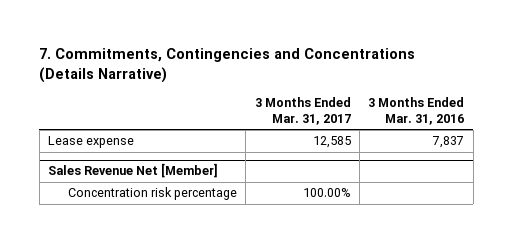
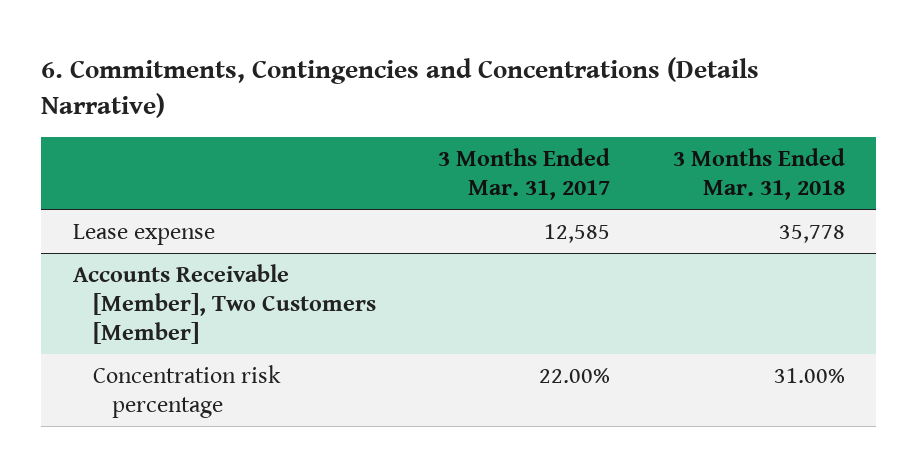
[39,48,416,83] 7. Commitments, Contingencies and Concentrations (Details Narrative) -> [41,56,760,118] 6. Commitments, Contingencies and Concentrations (Details Narrative)
[368,96,465,125] 3 Months Ended Mar. 31, 2016 -> none
none -> [672,147,845,200] 3 Months Ended Mar. 31, 2018
[48,163,219,179] Sales Revenue Net [Member] -> none
none -> [72,263,376,344] Accounts Receivable [Member], Two Customers [Member]
[302,188,351,198] 100.00% -> [539,367,611,383] 22.00%

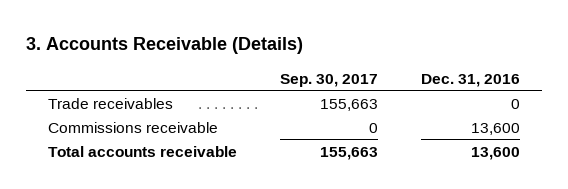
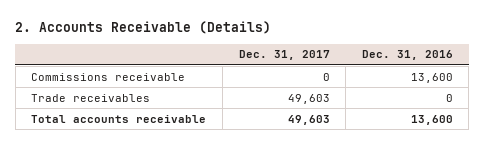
[26,37,304,55] 3. Accounts Receivable (Details) -> [15,21,272,35] 2. Accounts Receivable (Details)
[279,73,378,87] Sep. 30, 2017 -> none
none -> [238,50,330,61] Dec. 31, 2017
[47,97,173,109] Trade receivables -> [31,93,151,102] Trade receivables

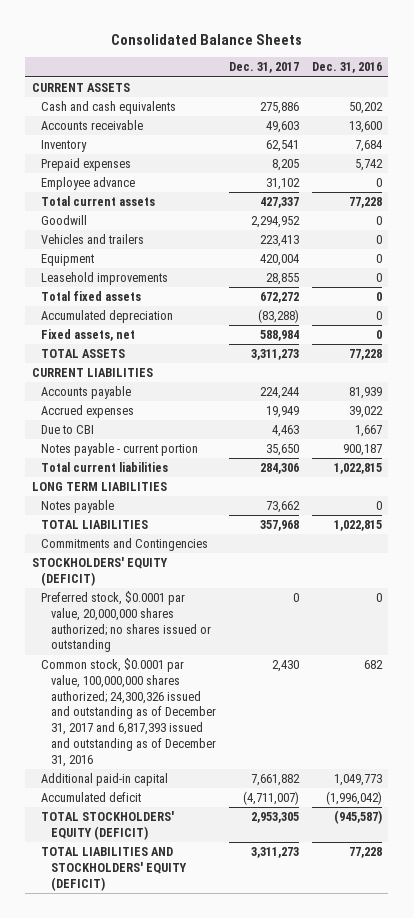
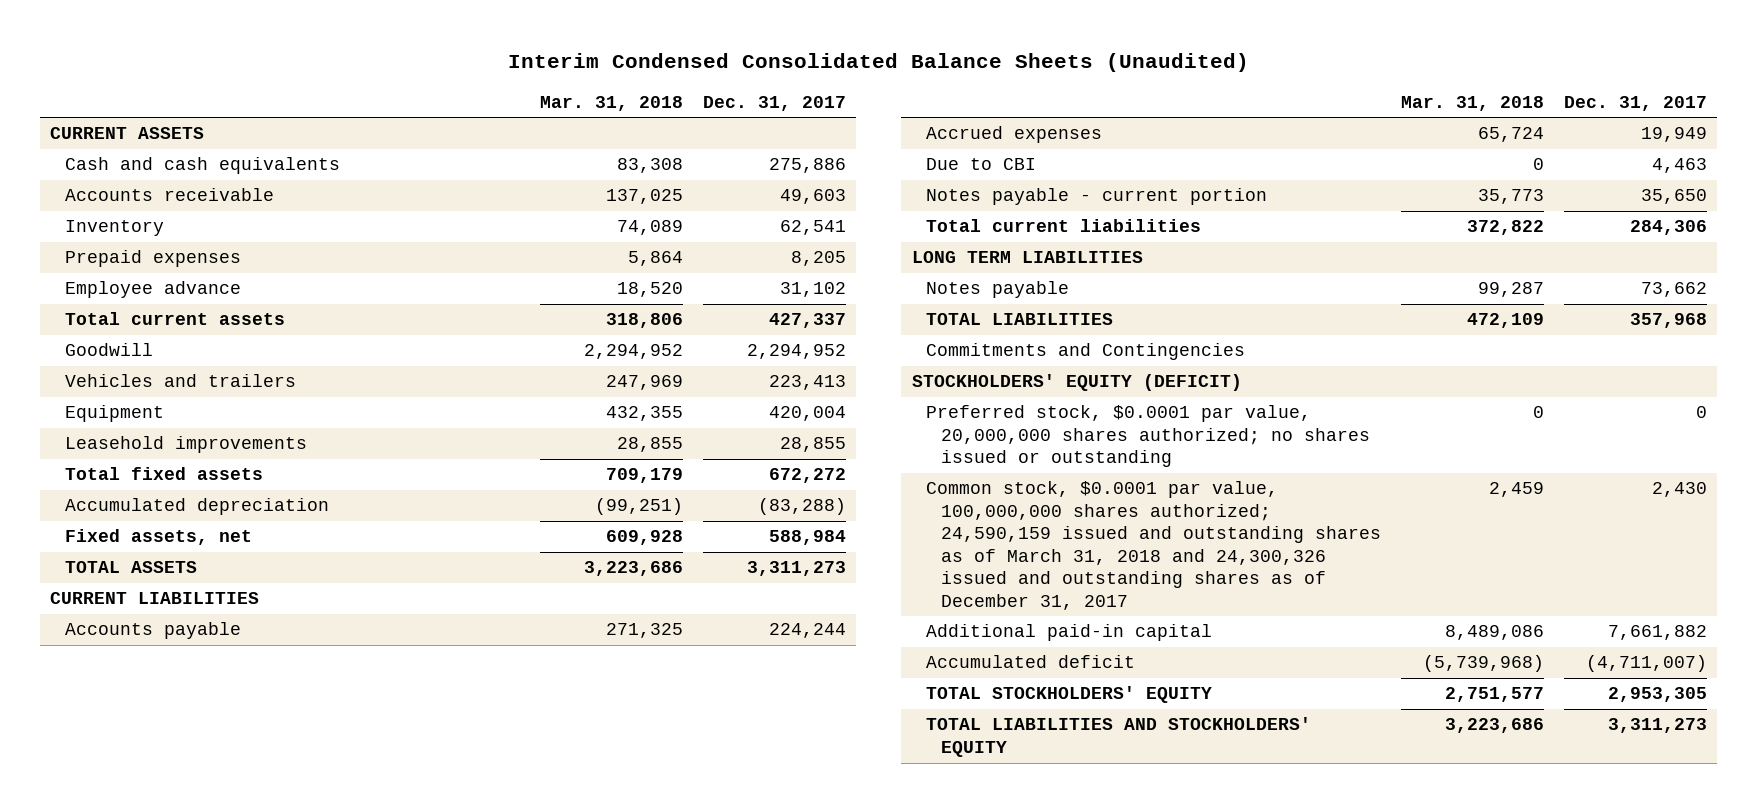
[110,33,302,45] Consolidated Balance Sheets -> [507,53,1249,73] Interim Condensed Consolidated Balance Sheets (Unaudited)
[311,62,382,74] Dec. 31, 2016 -> none
none -> [539,95,683,111] Mar. 31, 2018
[41,658,216,767] Common stock, $0.0001 par value, 100,000,000 shares authorized; 24,300,326 issued and outstanding as of December 31, 2017 and 6,817,393 issued and outstanding as of December 31, 2016 -> [926,481,1381,610] Common stock, $0.0001 par value, 100,000,000 shares authorized; 24,590,159 issued and outstanding shares as of March 31, 2018 and 24,300,326 issued and outstanding shares as of December 31, 2017
[41,811,175,840] TOTAL STOCKHOLDERS' EQUITY (DEFICIT) -> [926,686,1213,704] TOTAL STOCKHOLDERS' EQUITY
[41,847,187,891] TOTAL LIABILITIES AND STOCKHOLDERS' EQUITY (DEFICIT) -> [926,717,1312,757] TOTAL LIABILITIES AND STOCKHOLDERS' EQUITY

